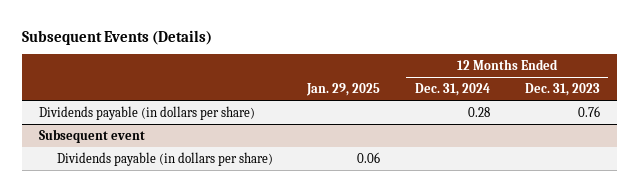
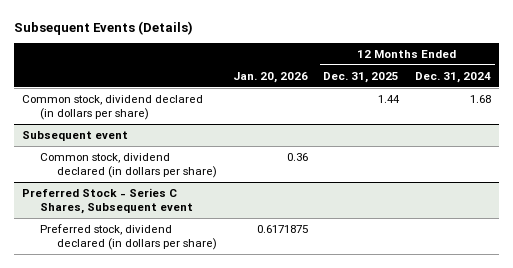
[306,83,381,97] Jan. 29, 2025 -> none
[524,83,600,97] Dec. 31, 2023 -> none
none -> [232,71,308,83] Jan. 20, 2026
none -> [323,71,400,83] Dec. 31, 2025
[38,105,255,120] Dividends payable (in dollars per share) -> [21,95,203,120] Common stock, dividend declared (in dollars per share)
[468,106,491,117] 0.28 -> [469,95,491,104] 1.68
[56,151,273,166] Dividends payable (in dollars per share) -> [39,153,218,178] Common stock, dividend declared (in dollars per share)
none -> [21,188,193,214] Preferred Stock - Series C Shares, Subsequent event
none -> [39,224,218,250] Preferred stock, dividend declared (in dollars per share)

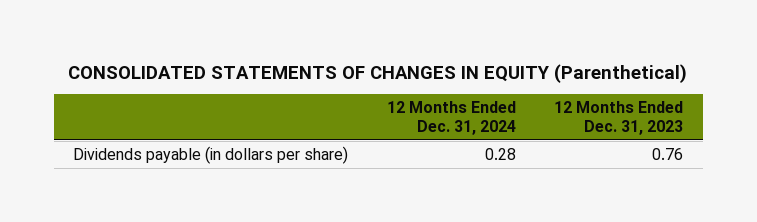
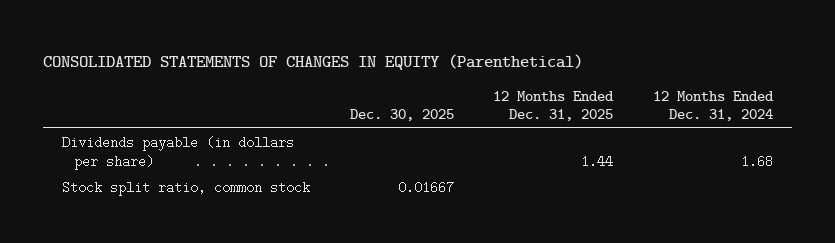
[554,101,684,136] 12 Months Ended Dec. 31, 2023 -> none
none -> [349,109,454,122] Dec. 30, 2025
none -> [493,90,615,122] 12 Months Ended Dec. 31, 2025
[484,147,516,160] 0.28 -> [740,154,773,168] 1.68
none -> [62,180,311,196] Stock split ratio, common stock

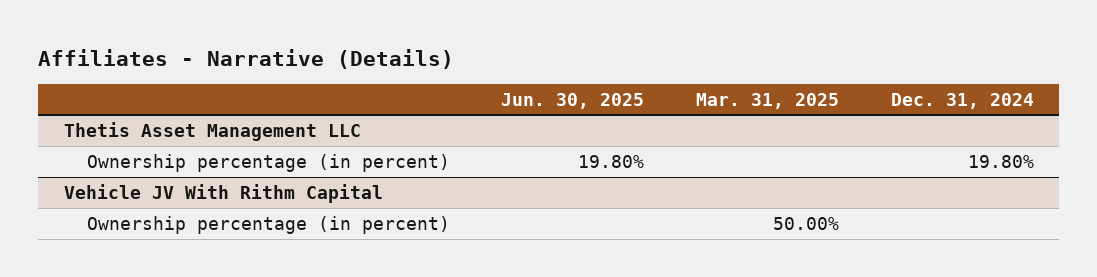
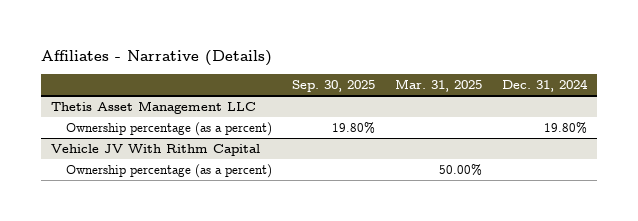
[501,92,645,109] Jun. 30, 2025 -> none
none -> [291,80,375,93] Sep. 30, 2025
[86,153,450,172] Ownership percentage (in percent) -> [65,122,272,137] Ownership percentage (as a percent)
[86,215,450,234] Ownership percentage (in percent) -> [65,164,272,179] Ownership percentage (as a percent)

